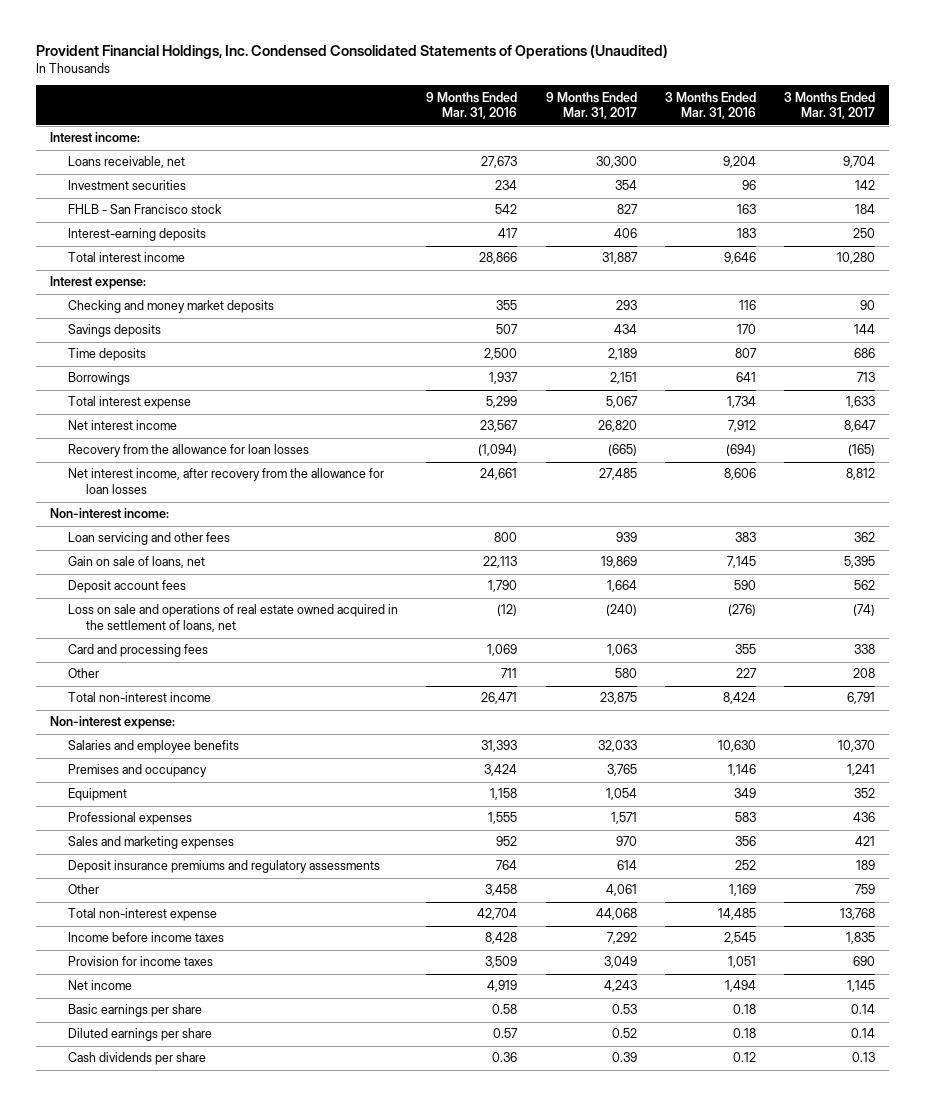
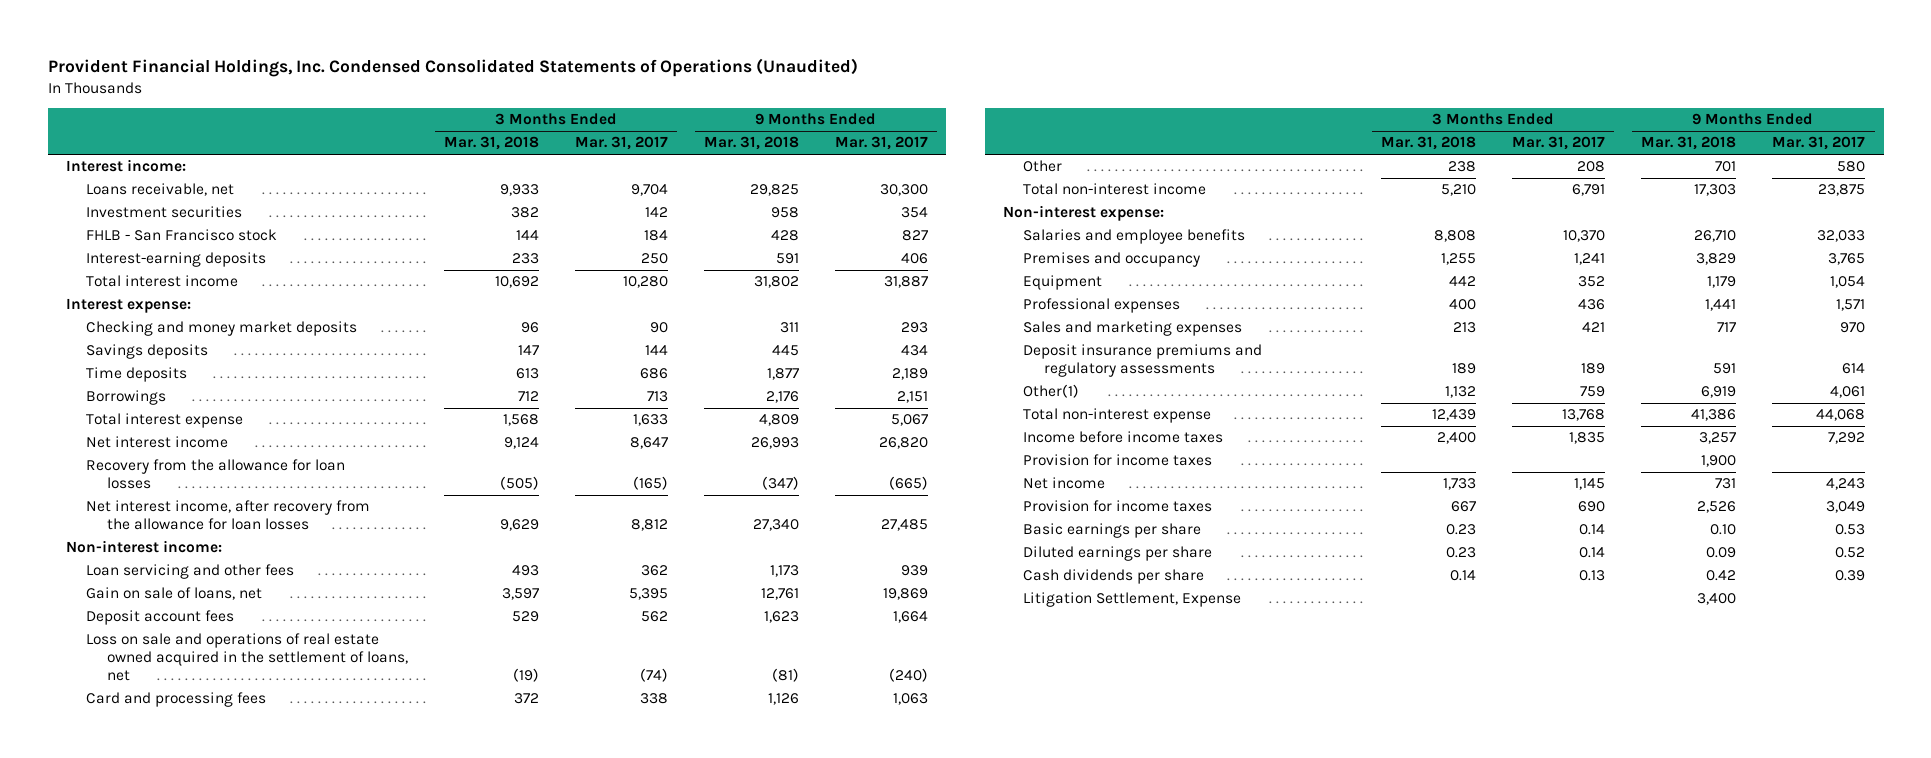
[426,91,518,120] 9 Months Ended Mar. 31, 2016 -> none
[665,91,757,120] 3 Months Ended Mar. 31, 2016 -> none
none -> [443,136,539,151] Mar. 31, 2018
none -> [704,136,800,151] Mar. 31, 2018
[68,884,100,895] Other -> [1023,384,1080,399] Other(1)
none -> [1023,454,1213,467] Provision for income taxes
[68,956,214,967] Provision for income taxes -> [1023,500,1213,513] Provision for income taxes
none -> [1023,592,1242,608] Litigation Settlement, Expense

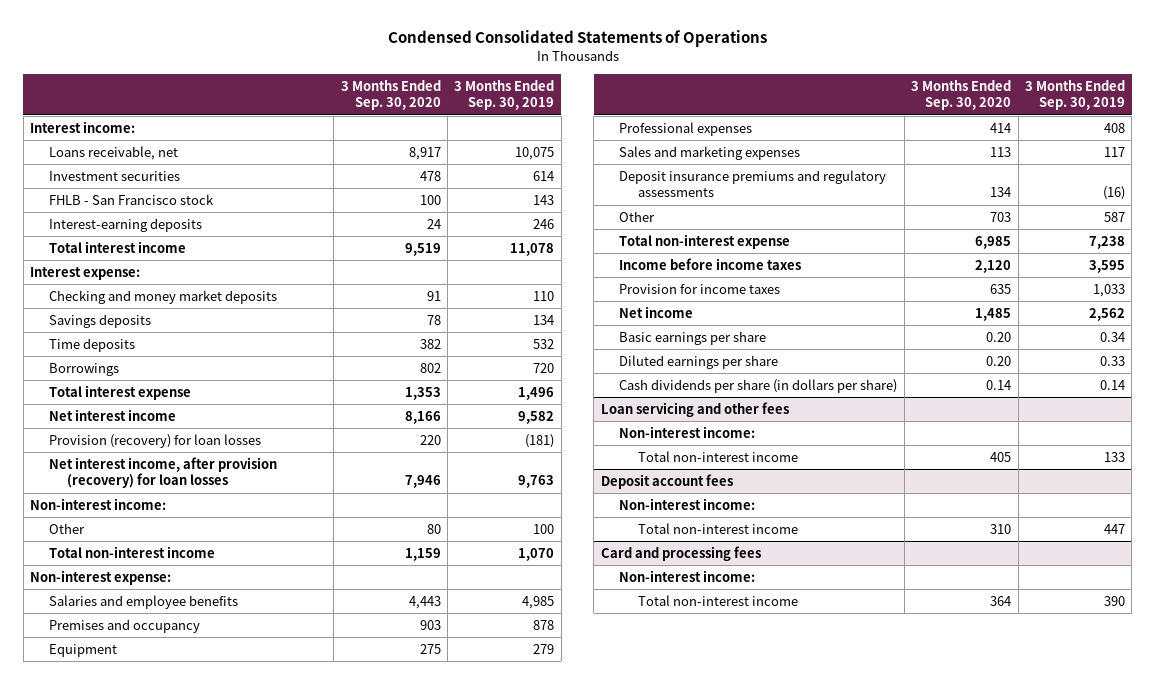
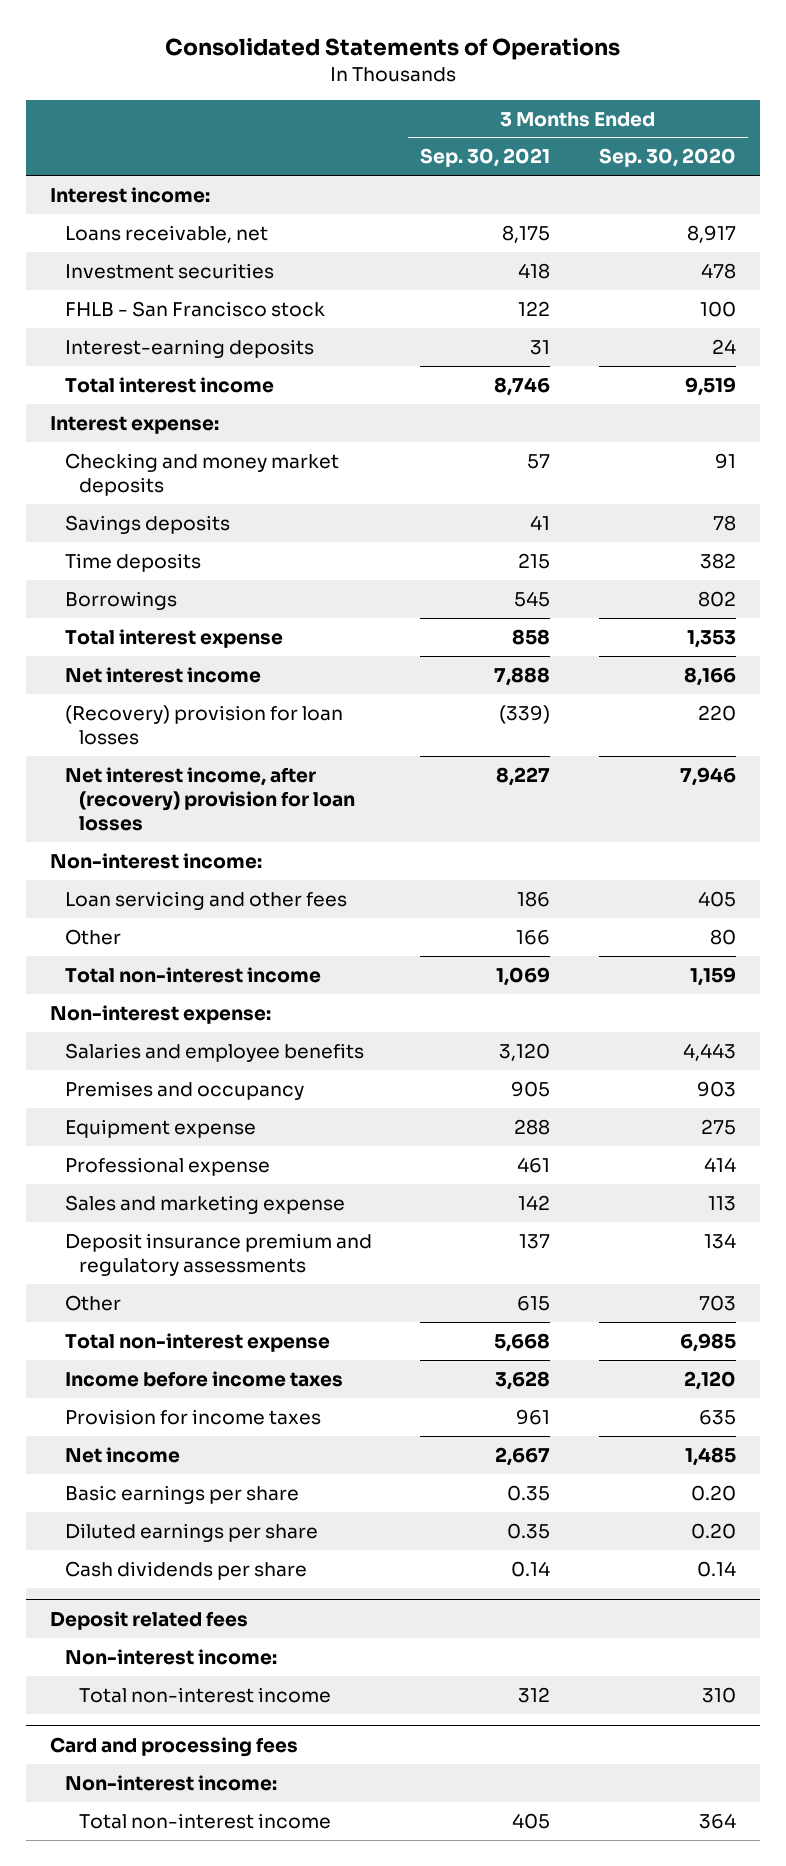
[387,30,767,48] Condensed Consolidated Statements of Operations -> [165,38,621,61] Consolidated Statements of Operations
[454,79,555,111] 3 Months Ended Sep. 30, 2019 -> none
none -> [420,148,551,168] Sep. 30, 2021
[48,433,261,448] Provision (recovery) for loan losses -> [64,704,343,745] (Recovery) provision for loan losses
[48,456,277,489] Net interest income, after provision (recovery) for loan losses -> [64,766,356,831] Net interest income, after (recovery) provision for loan losses
none -> [64,890,347,910] Loan servicing and other fees
[48,643,117,657] Equipment -> [64,1118,256,1138] Equipment expense
[619,121,753,136] Professional expenses -> [64,1156,270,1176] Professional expense
[619,145,801,160] Sales and marketing expenses -> [64,1194,345,1214] Sales and marketing expense
[619,169,887,198] Deposit insurance premiums and regulatory assessments -> [64,1232,372,1276] Deposit insurance premium and regulatory assessments
[600,401,789,417] Loan servicing and other fees -> none
[619,425,756,438] Non-interest income: -> none
[637,450,798,462] Total non-interest income -> none
[619,378,898,393] Cash dividends per share (in dollars per share) -> [64,1560,307,1580] Cash dividends per share
[600,473,733,489] Deposit account fees -> [50,1610,249,1630] Deposit related fees

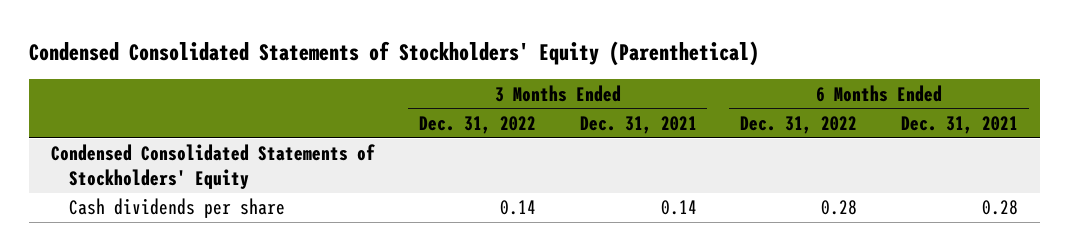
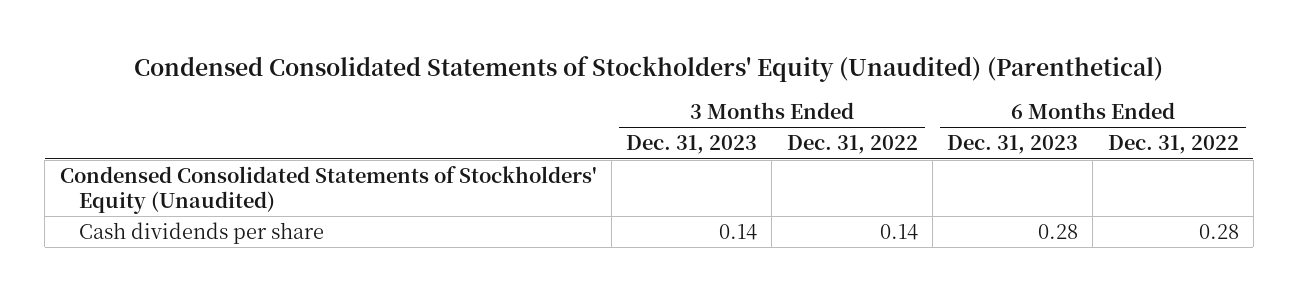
[29,40,760,66] Condensed Consolidated Statements of Stockholders' Equity (Parenthetical) -> [134,56,1164,83] Condensed Consolidated Statements of Stockholders' Equity (Unaudited) (Parenthetical)
[579,115,697,134] Dec. 31, 2021 -> none
[900,115,1018,134] Dec. 31, 2021 -> none
none -> [626,135,758,155] Dec. 31, 2023
none -> [947,135,1079,155] Dec. 31, 2023
[51,144,376,189] Condensed Consolidated Statements of Stockholders' Equity -> [59,165,597,214] Condensed Consolidated Statements of Stockholders' Equity (Unaudited)

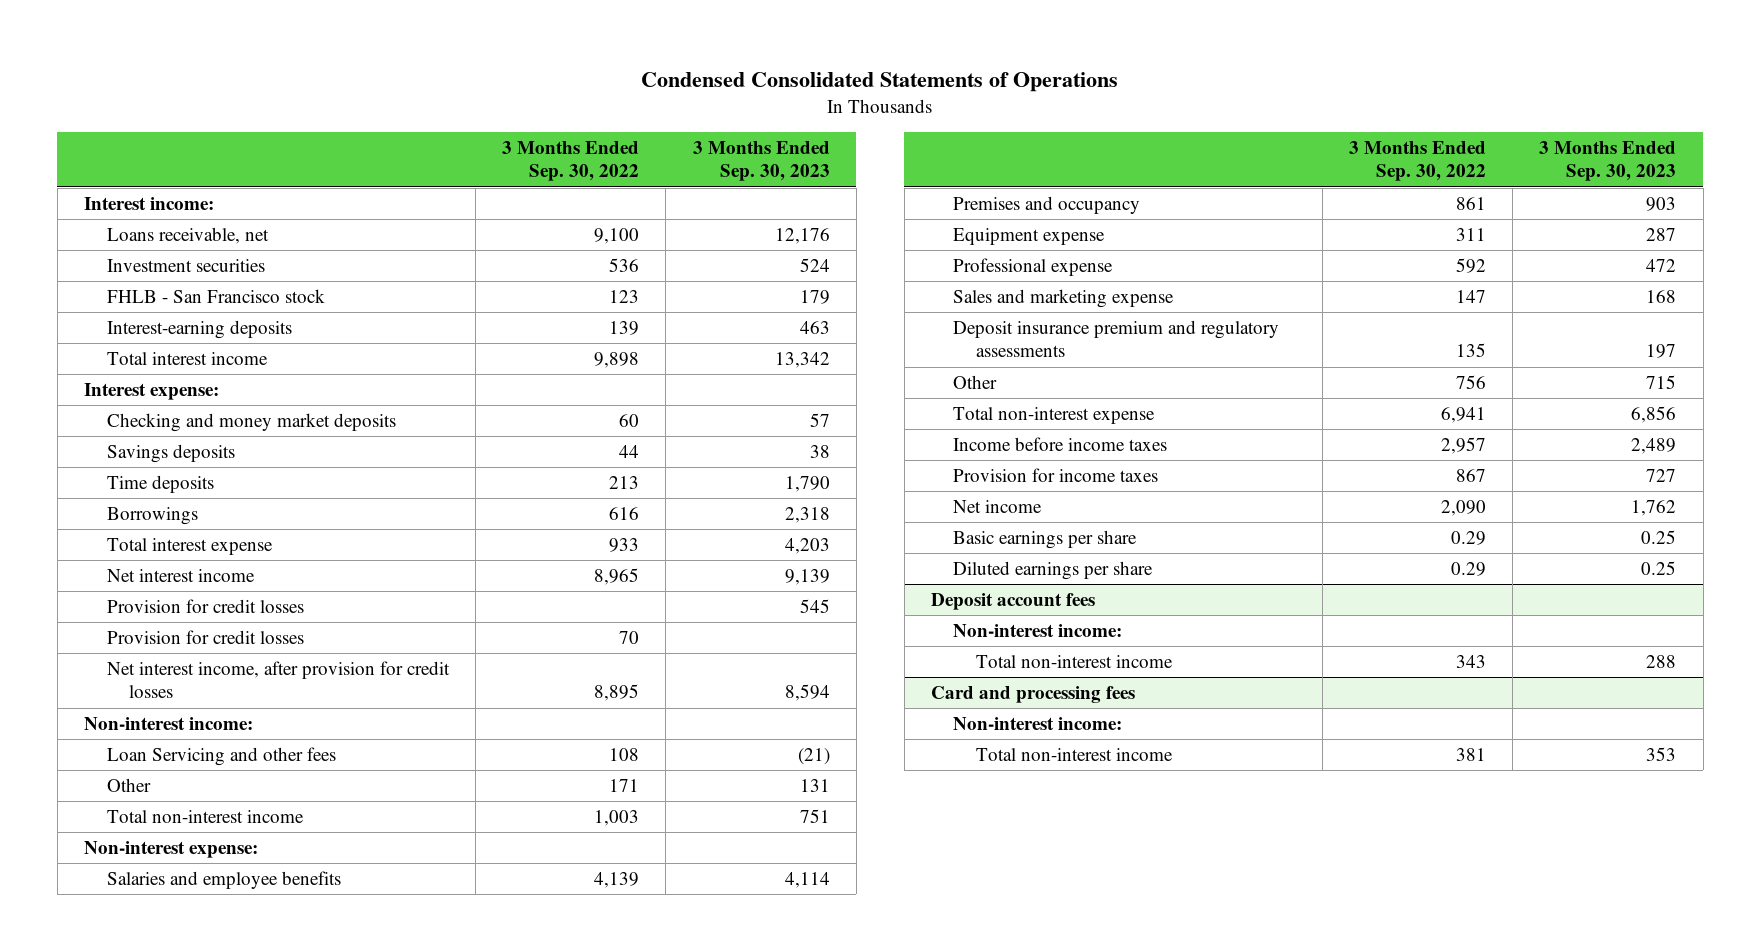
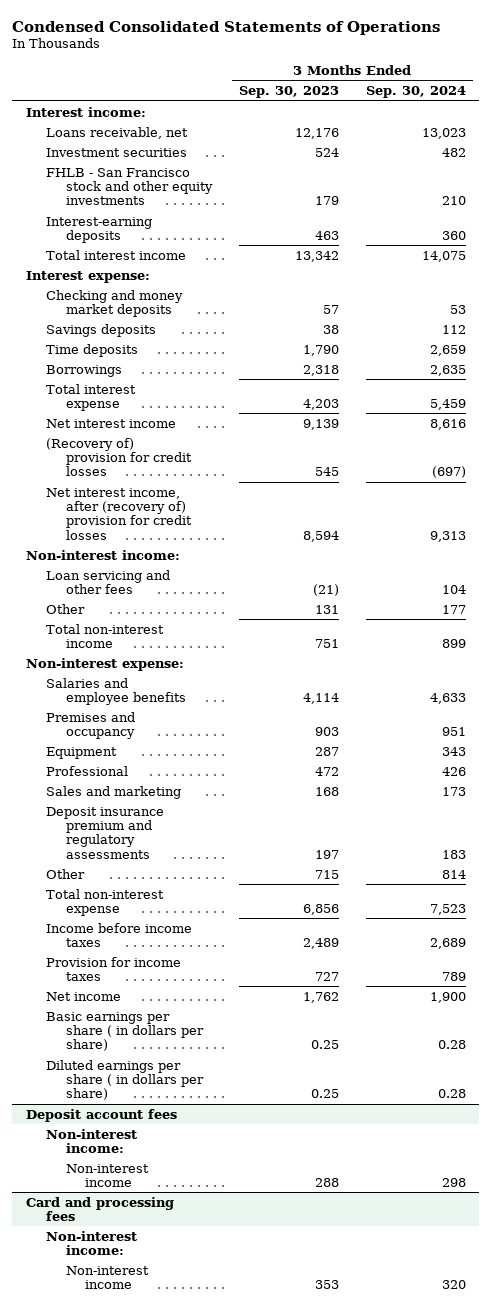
[502,141,640,182] 3 Months Ended Sep. 30, 2022 -> none
none -> [365,86,466,99] Sep. 30, 2024
[106,289,325,304] FHLB - San Francisco stock -> [45,167,213,206] FHLB - San Francisco stock and other equity investments
[106,630,304,645] Provision for credit losses -> none
[106,599,304,614] Provision for credit losses -> [45,437,192,477] (Recovery of) provision for credit losses
[106,661,450,699] Net interest income, after provision for credit losses -> [45,487,192,540] Net interest income, after (recovery of) provision for credit losses
[106,747,336,767] Loan Servicing and other fees -> [45,569,170,594] Loan servicing and other fees
[953,228,1106,246] Equipment expense -> [45,746,117,759] Equipment
[953,258,1114,277] Professional expense -> [45,765,128,776] Professional
[953,289,1175,309] Sales and marketing expense -> [45,785,181,799] Sales and marketing
[953,530,1138,550] Basic earnings per share -> [45,1011,204,1052] Basic earnings per share ( in dollars per share)
[953,561,1154,581] Diluted earnings per share -> [45,1059,204,1101] Diluted earnings per share ( in dollars per share)
[976,655,1174,669] Total non-interest income -> [65,1163,149,1187] Non-interest income
[976,748,1174,762] Total non-interest income -> [65,1265,149,1289] Non-interest income

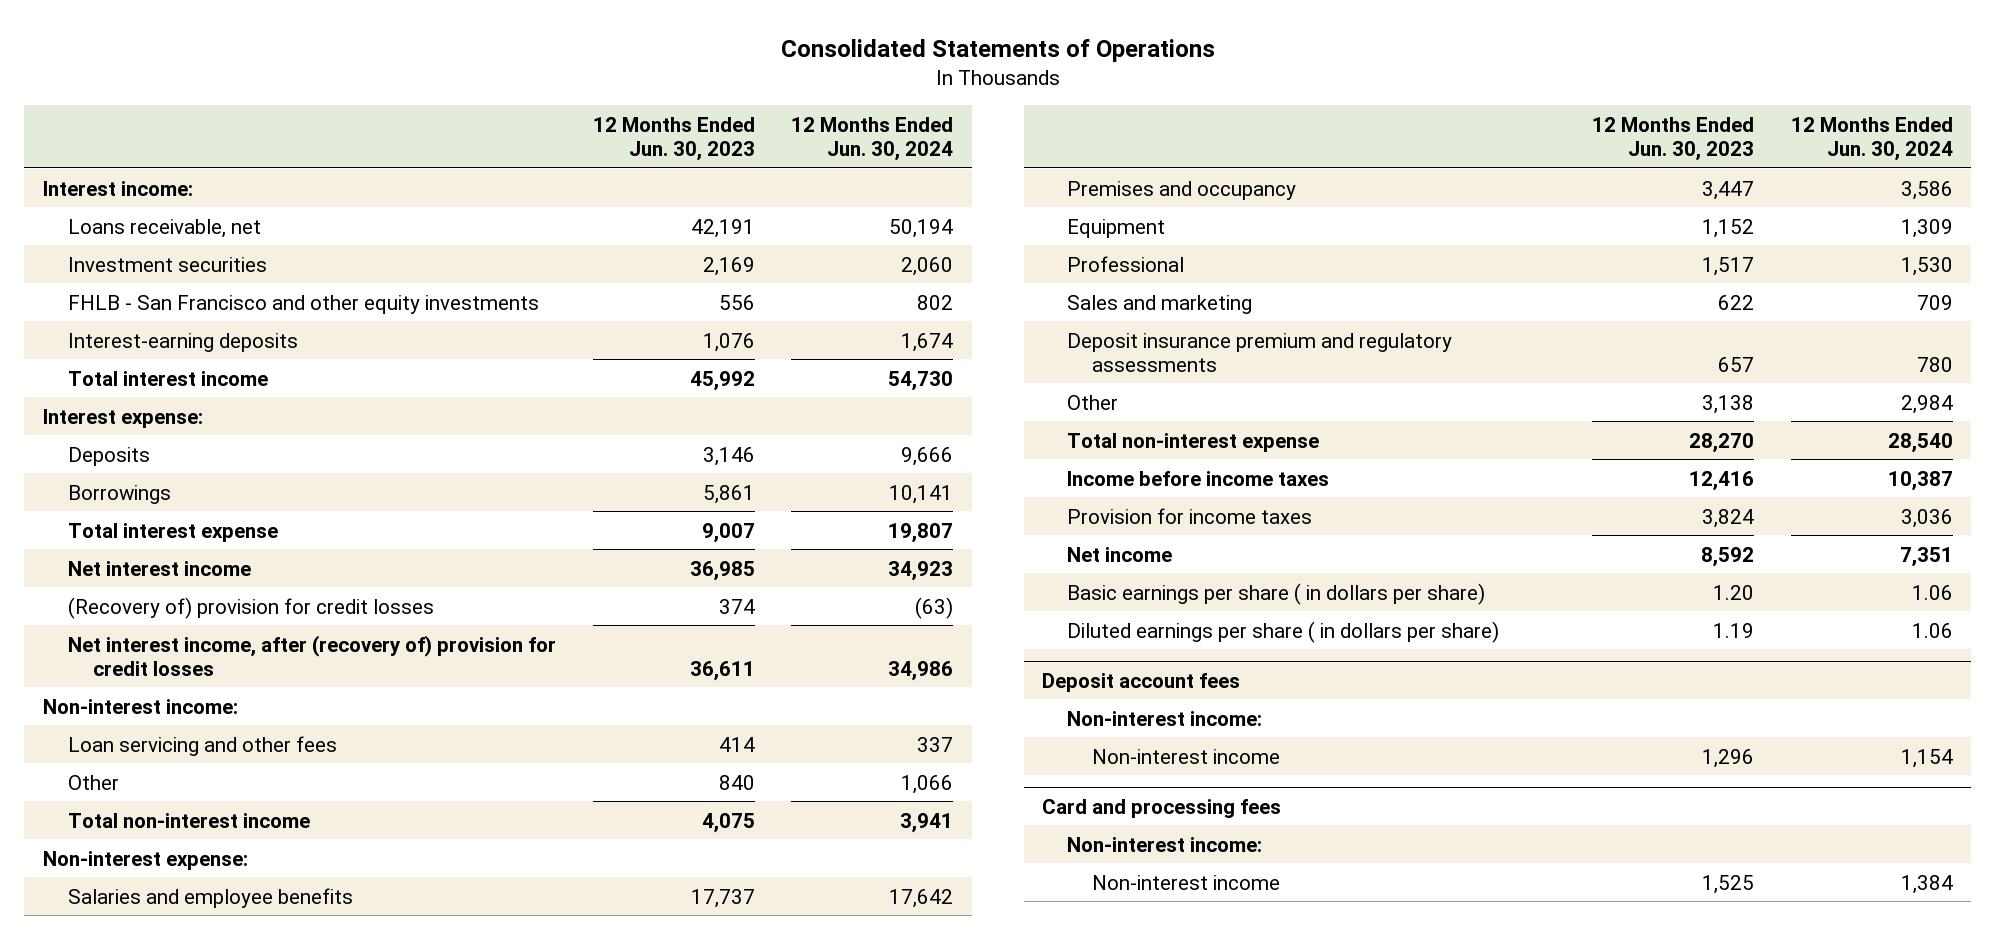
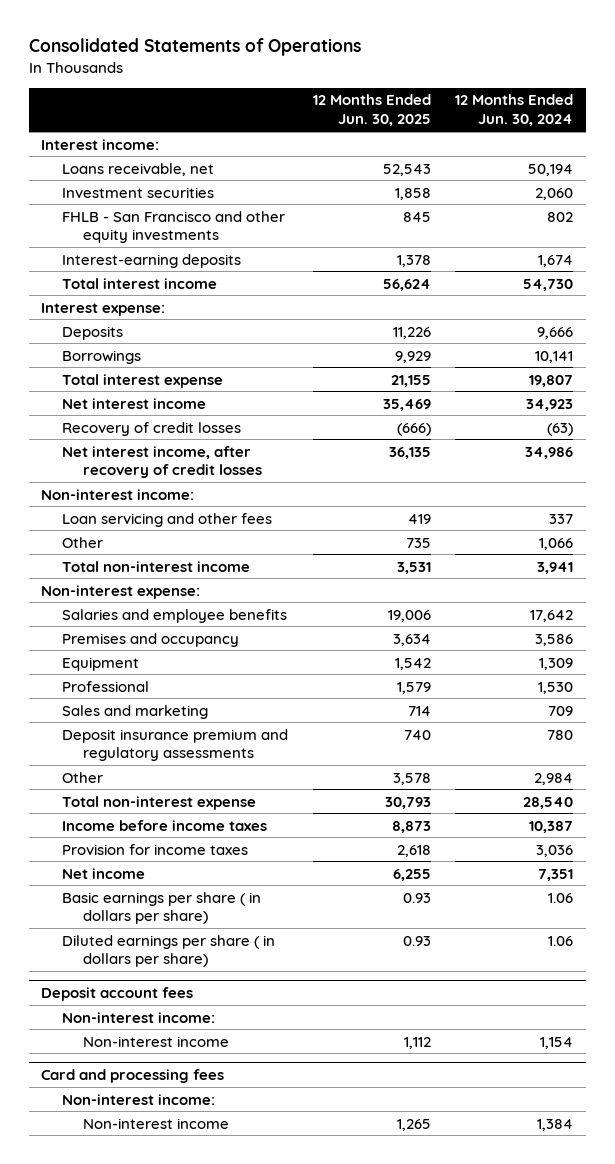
[592,116,755,161] 12 Months Ended Jun. 30, 2023 -> none
none -> [312,94,431,127] 12 Months Ended Jun. 30, 2025
[67,596,434,619] (Recovery of) provision for credit losses -> [62,421,242,436] Recovery of credit losses
[67,634,556,676] Net interest income, after (recovery of) provision for credit losses -> [62,445,262,479] Net interest income, after recovery of credit losses

